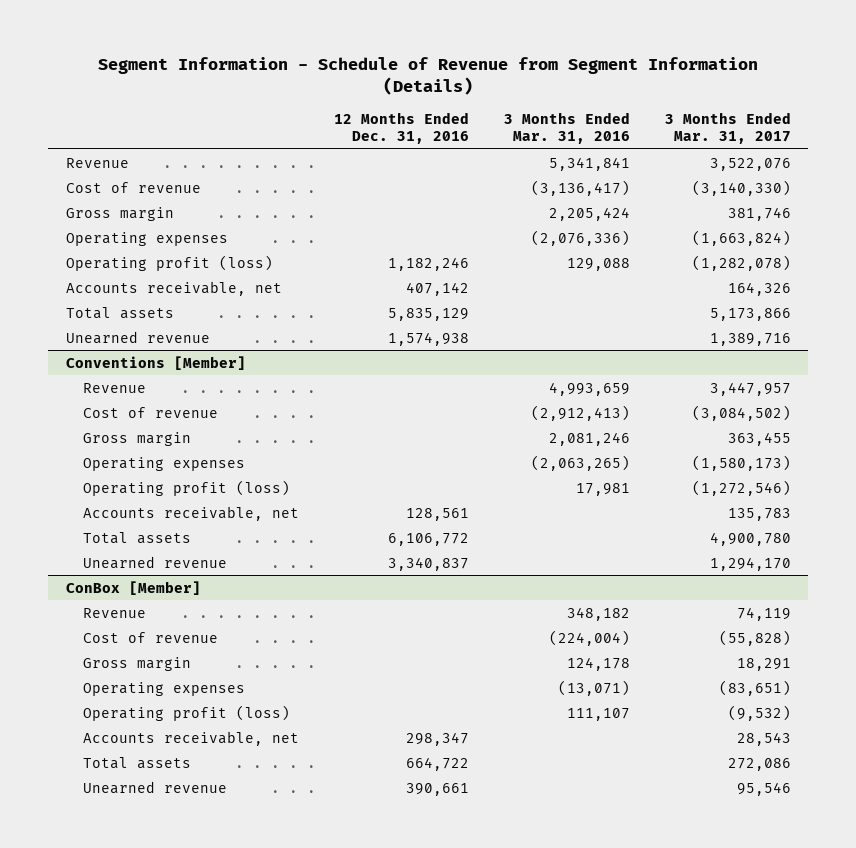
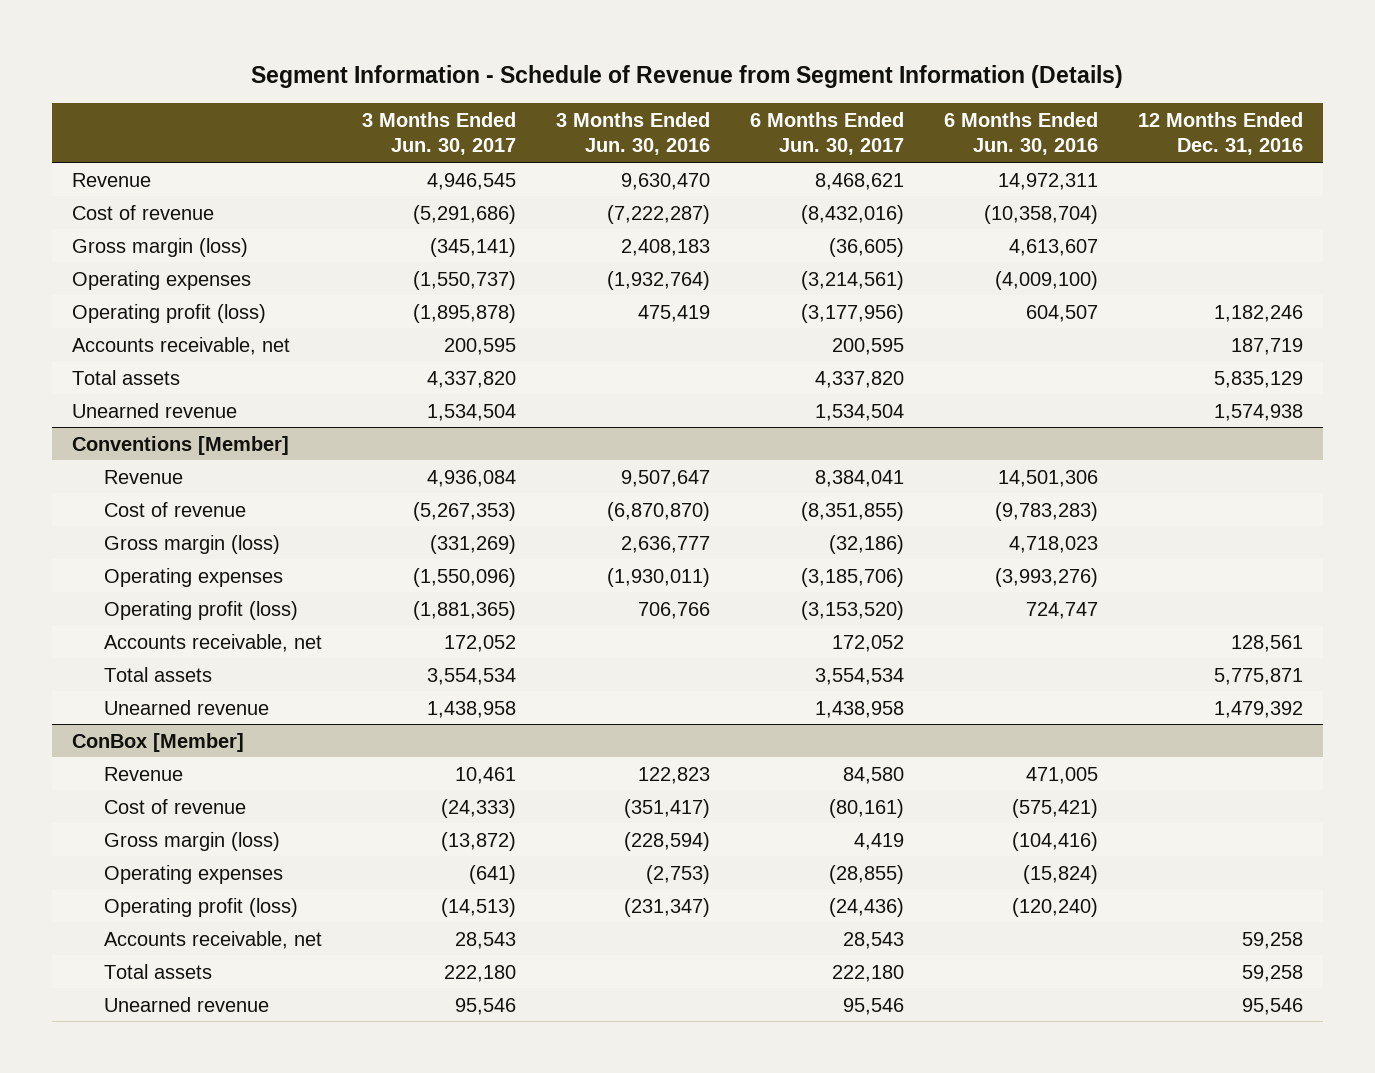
[503,112,630,144] 3 Months Ended Mar. 31, 2016 -> none
[664,112,791,144] 3 Months Ended Mar. 31, 2017 -> none
none -> [361,111,516,156] 3 Months Ended Jun. 30, 2017
none -> [555,111,710,156] 3 Months Ended Jun. 30, 2016
none -> [749,111,904,156] 6 Months Ended Jun. 30, 2017
none -> [943,111,1098,156] 6 Months Ended Jun. 30, 2016
[65,206,174,221] Gross margin -> [71,237,248,257] Gross margin (loss)
[405,281,469,296] 407,142 -> [1230,337,1303,355] 187,719
[82,431,191,446] Gross margin -> [103,534,280,554] Gross margin (loss)
[387,532,469,546] 6,106,772 -> [1213,667,1303,685] 5,775,871
[387,556,469,571] 3,340,837 -> [1213,700,1303,718] 1,479,392
[82,656,191,671] Gross margin -> [103,831,280,851] Gross margin (loss)
[405,731,469,746] 298,347 -> [1241,931,1303,949] 59,258
[405,756,469,771] 664,722 -> [1241,964,1303,982] 59,258
[405,782,469,796] 390,661 -> [1241,997,1303,1015] 95,546

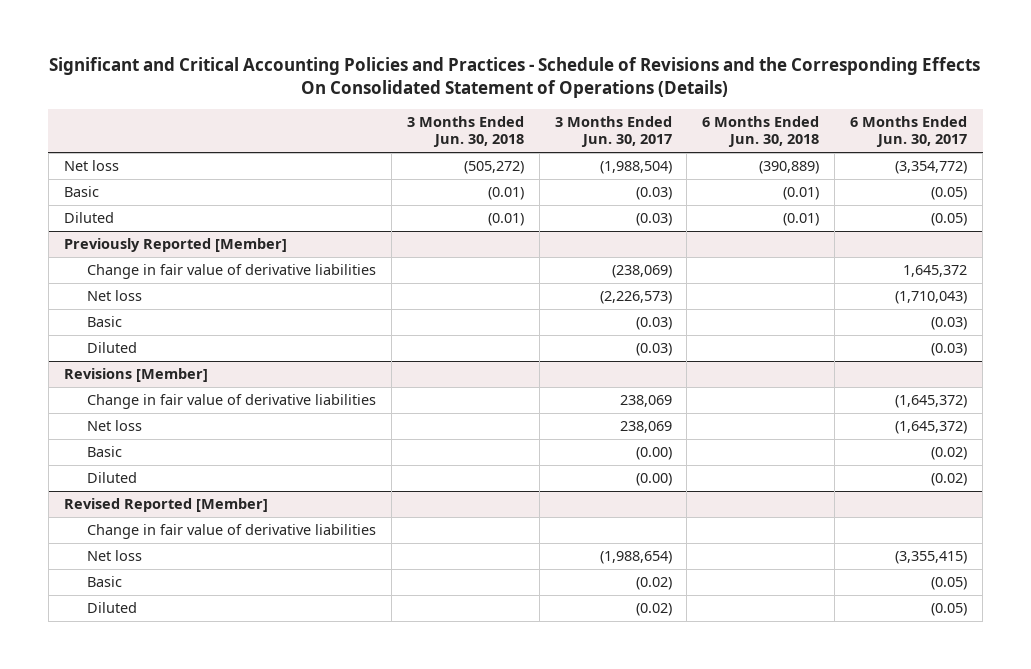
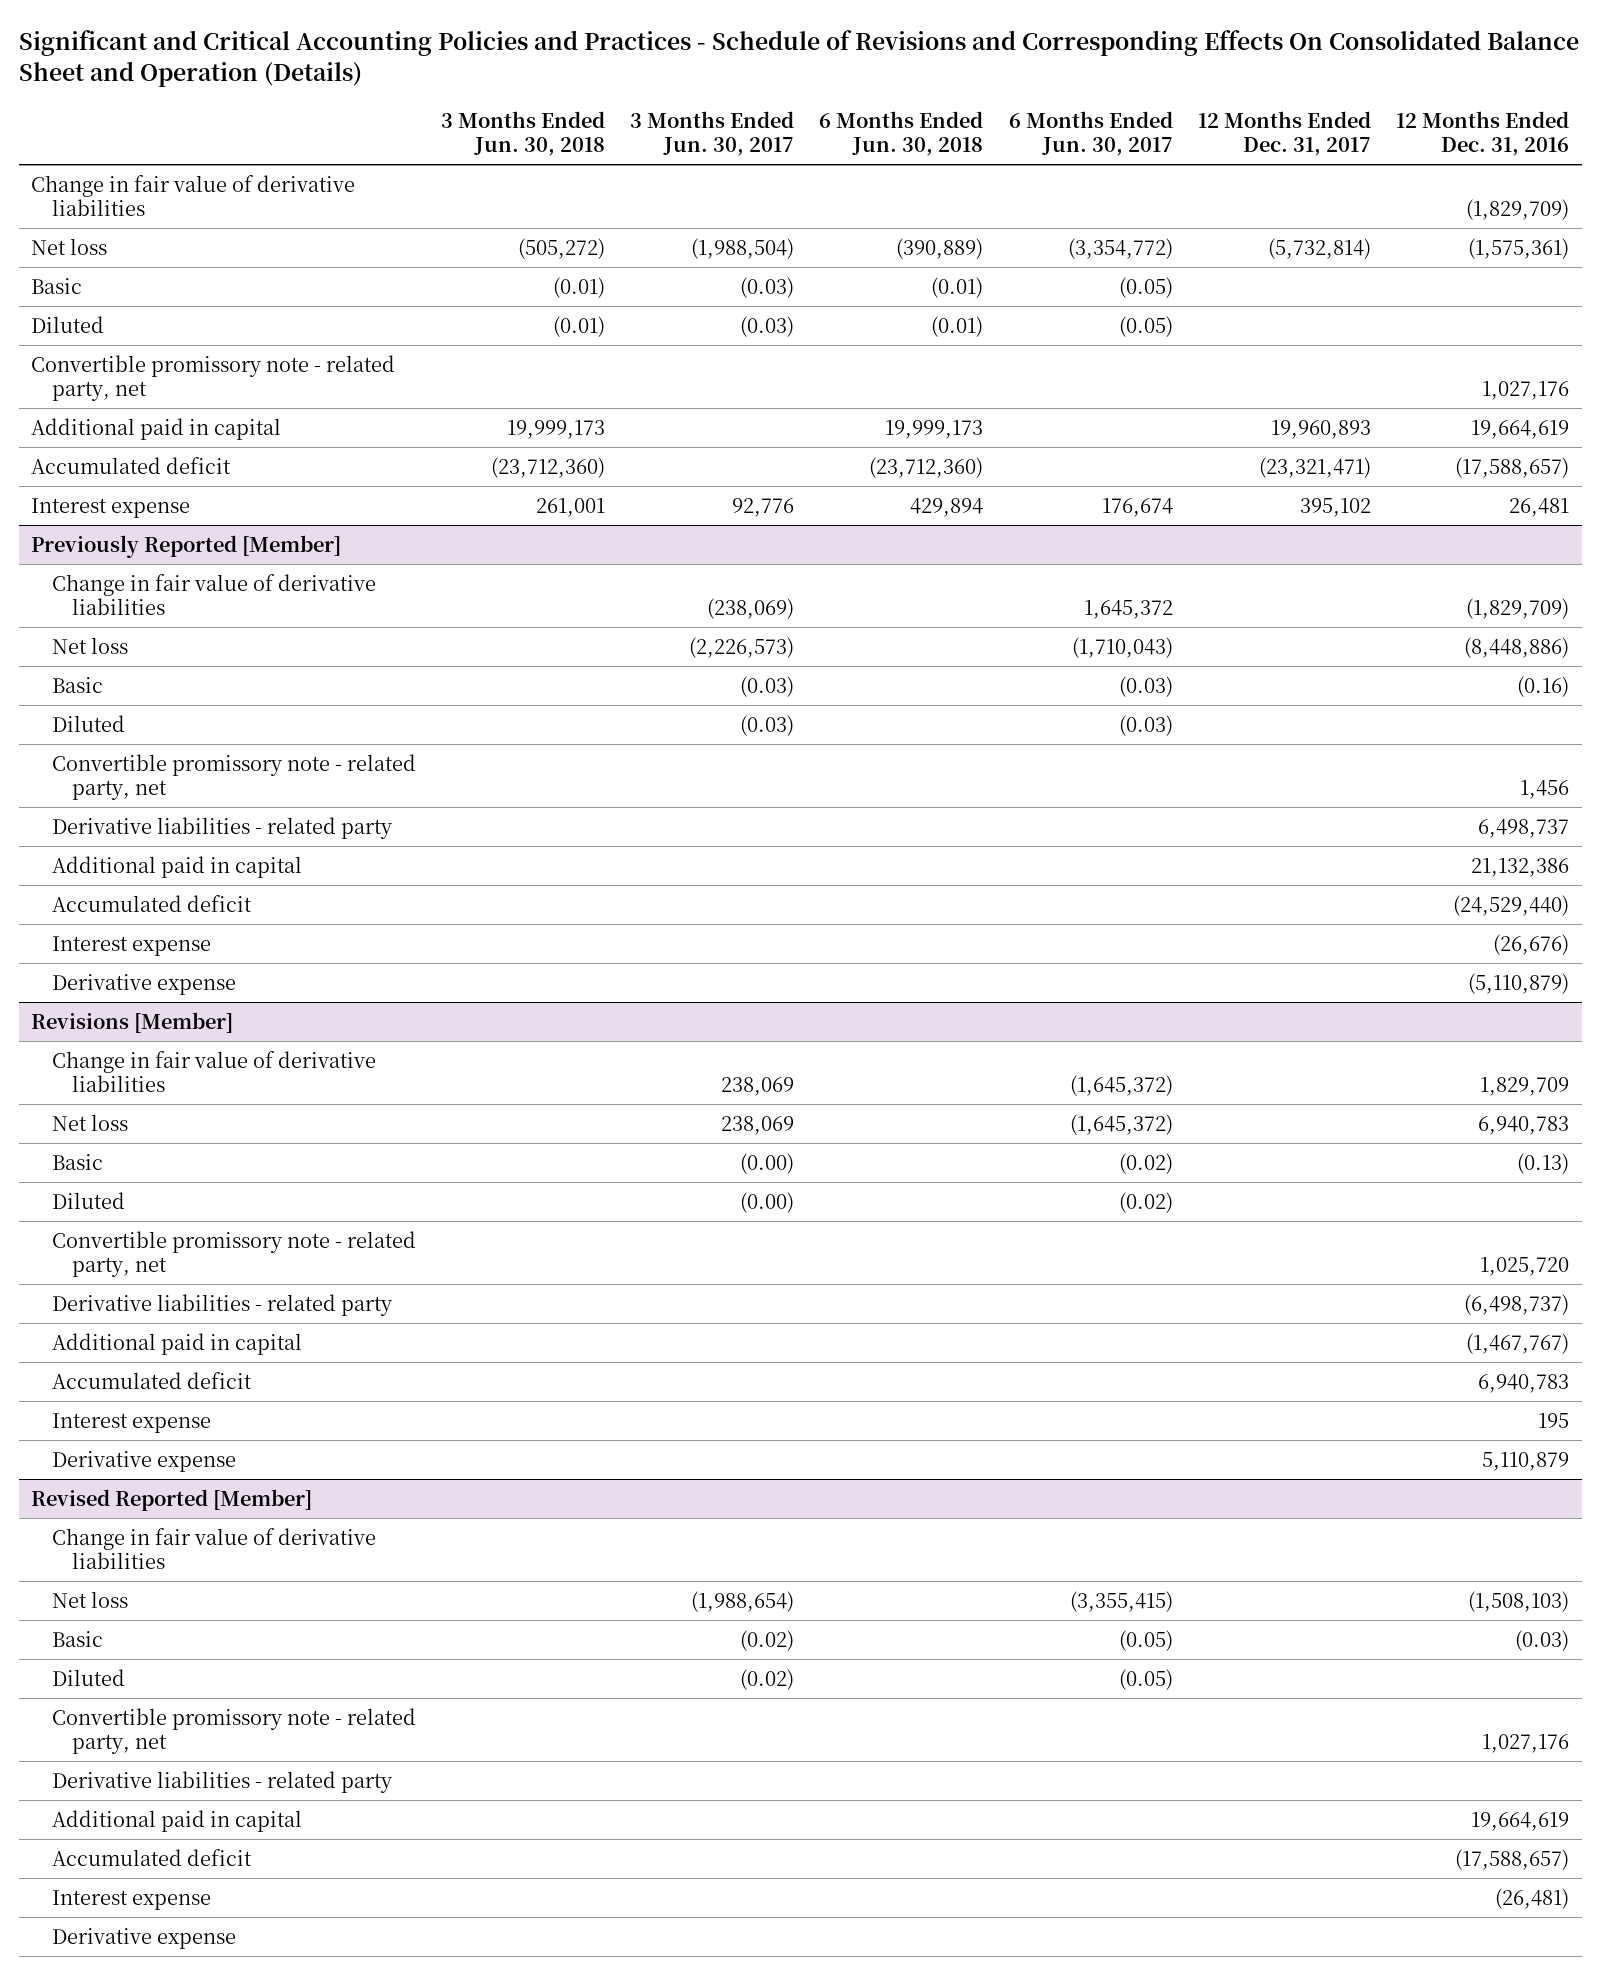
[49,57,981,98] Significant and Critical Accounting Policies and Practices - Schedule of Revisions and the Corresponding Effects On Consolidated Statement of Operations (Details) -> [18,29,1579,87] Significant and Critical Accounting Policies and Practices - Schedule of Revisions and Corresponding Effects On Consolidated Balance Sheet and Operation (Details)
none -> [1197,110,1371,156] 12 Months Ended Dec. 31, 2017
none -> [1396,110,1570,156] 12 Months Ended Dec. 31, 2016
none -> [31,175,356,216] Change in fair value of derivative liabilities
none -> [31,355,396,401] Convertible promissory note - related party, net
none -> [31,418,282,441] Additional paid in capital
none -> [31,457,232,475] Accumulated deficit
none -> [31,498,191,519] Interest expense
none -> [51,754,416,800] Convertible promissory note - related party, net
none -> [51,817,393,840] Derivative liabilities - related party
none -> [51,856,302,879] Additional paid in capital
none -> [51,895,252,913] Accumulated deficit
none -> [51,936,211,957] Interest expense
none -> [51,974,236,996] Derivative expense
none -> [51,1231,416,1277] Convertible promissory note - related party, net
none -> [51,1294,393,1317] Derivative liabilities - related party
none -> [51,1333,302,1356] Additional paid in capital
none -> [51,1372,252,1390] Accumulated deficit
none -> [51,1413,211,1434] Interest expense
none -> [51,1451,236,1473] Derivative expense
none -> [51,1708,416,1754] Convertible promissory note - related party, net
none -> [51,1771,393,1794] Derivative liabilities - related party
none -> [51,1810,302,1833] Additional paid in capital
none -> [51,1849,252,1867] Accumulated deficit
none -> [51,1890,211,1911] Interest expense
none -> [51,1928,236,1950] Derivative expense

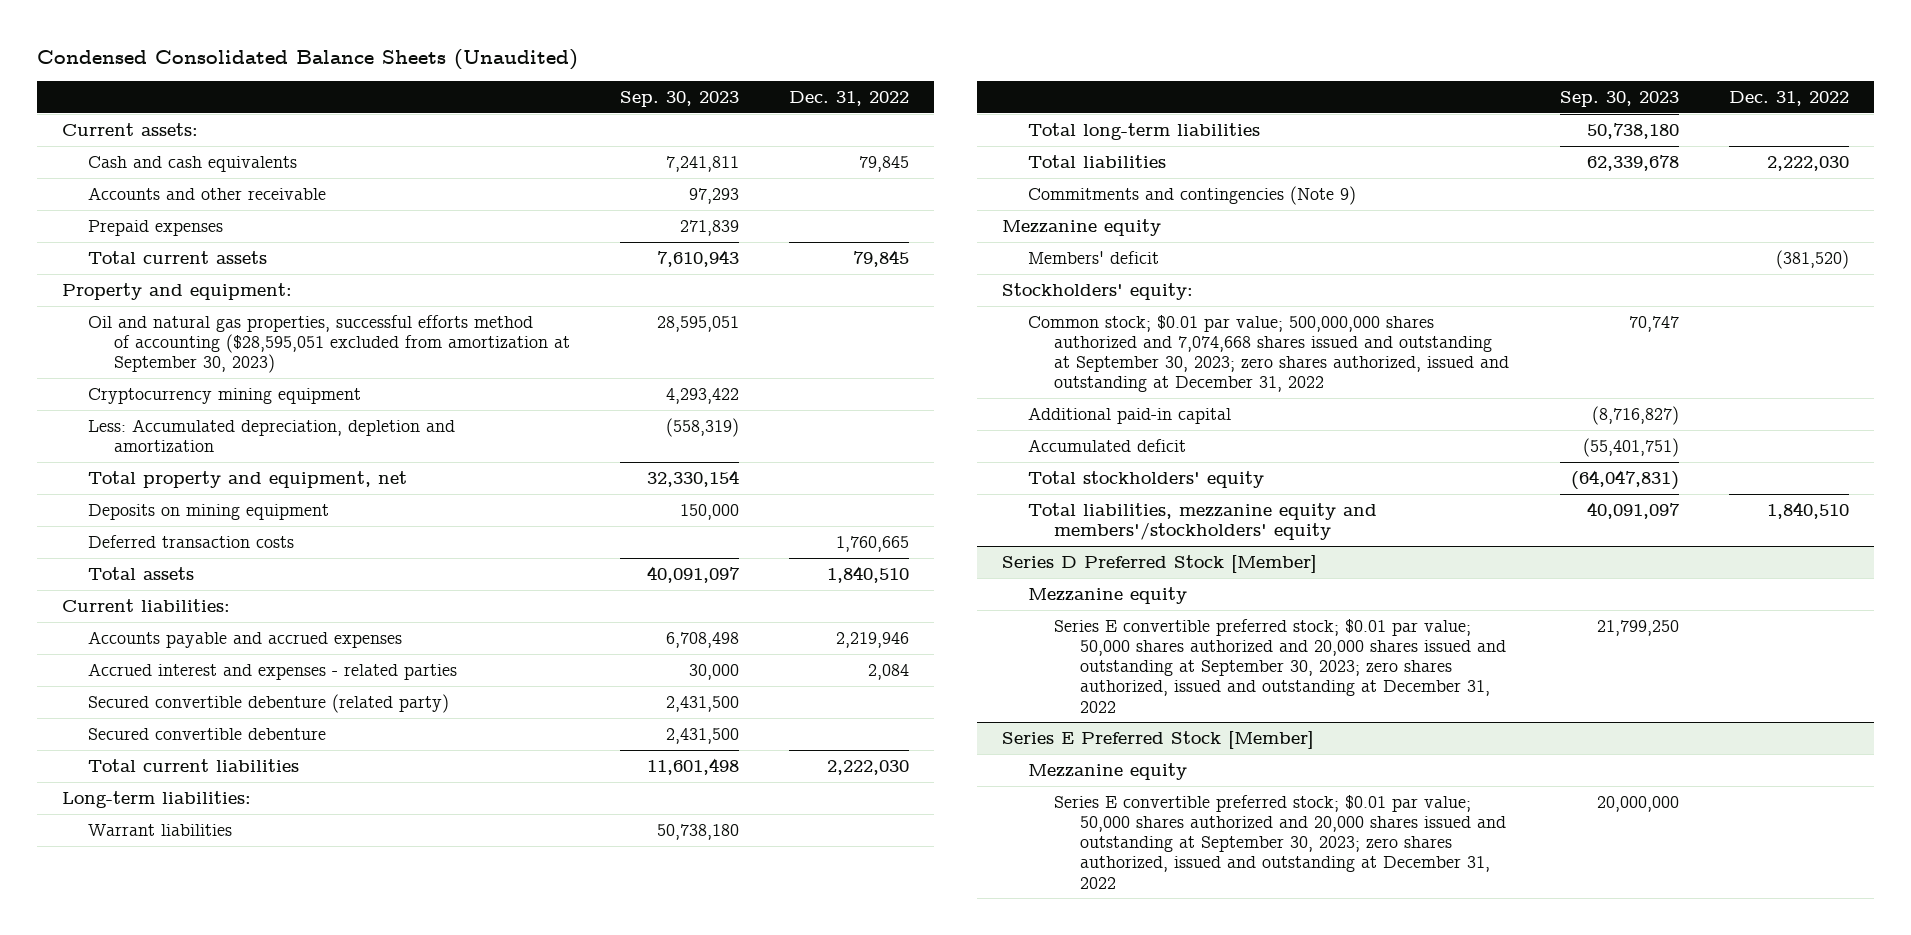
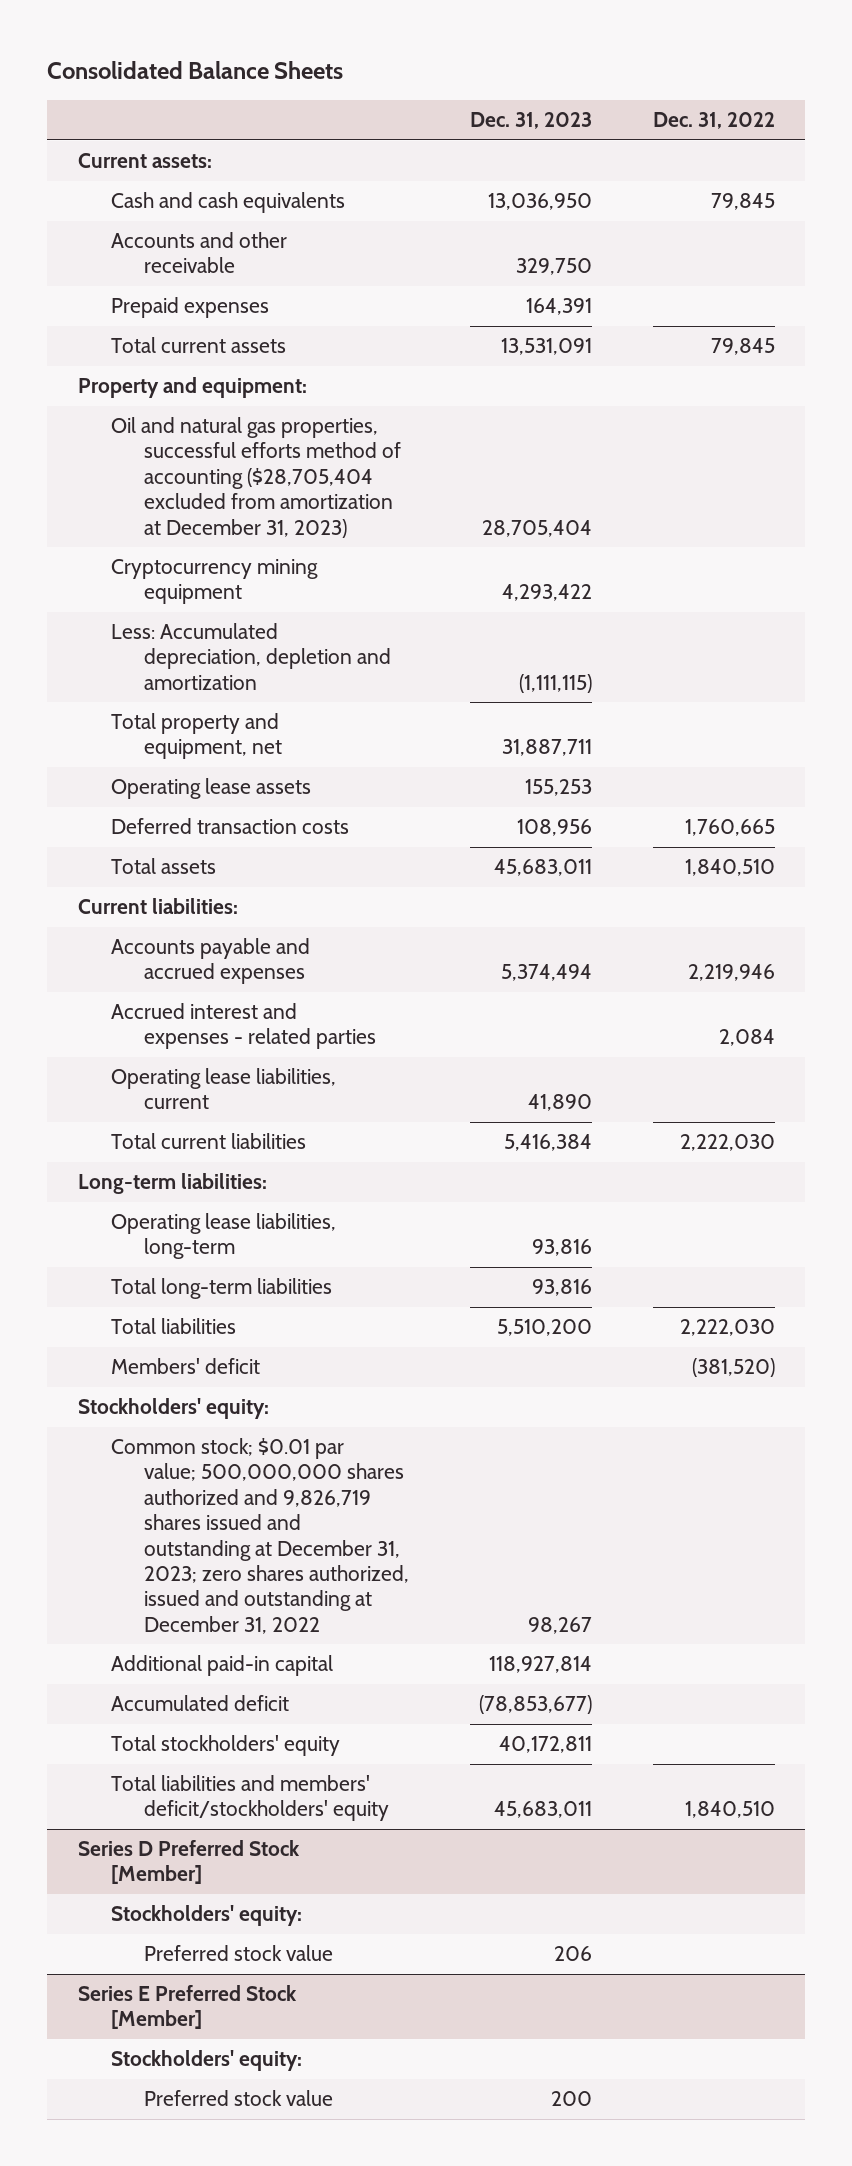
[37,48,579,70] Condensed Consolidated Balance Sheets (Unaudited) -> [46,61,343,80] Consolidated Balance Sheets
[620,90,740,107] Sep. 30, 2023 -> none
none -> [469,112,592,130] Dec. 31, 2023
[88,314,571,374] Oil and natural gas properties, successful efforts method of accounting ($28,595,051 excluded from amortization at September 30, 2023) -> [110,417,401,538] Oil and natural gas properties, successful efforts method of accounting ($28,705,404 excluded from amortization at December 31, 2023)
[88,503,330,520] Deposits on mining equipment -> none
none -> [110,778,311,800] Operating lease assets
[88,693,450,713] Secured convertible debenture (related party) -> none
[88,727,327,740] Secured convertible debenture -> none
none -> [110,1068,336,1110] Operating lease liabilities, current
[88,823,233,836] Warrant liabilities -> none
none -> [110,1213,336,1260] Operating lease liabilities, long-term
[1028,185,1357,205] Commitments and contingencies (Note 9) -> none
[1002,218,1162,236] Mezzanine equity -> none
[1028,314,1510,393] Common stock; $0.01 par value; 500,000,000 shares authorized and 7,074,668 shares issued and outstanding at September 30, 2023; zero shares authorized, issued and outstanding at December 31, 2022 -> [110,1438,409,1634] Common stock; $0.01 par value; 500,000,000 shares authorized and 9,826,719 shares issued and outstanding at December 31, 2023; zero shares authorized, issued and outstanding at December 31, 2022
[1028,502,1378,540] Total liabilities, mezzanine equity and members'/stockholders' equity -> [110,1775,389,1822] Total liabilities and members' deficit/stockholders' equity
[1028,586,1188,604] Mezzanine equity -> none
[1054,618,1507,713] Series E convertible preferred stock; $0.01 par value; 50,000 shares authorized and 20,000 shares issued and outstanding at September 30, 2023; zero shares authorized, issued and outstanding at December 31, 2022 -> none
none -> [110,1905,302,1927] Stockholders' equity:
none -> [143,1945,333,1962] Preferred stock value
[1028,762,1188,780] Mezzanine equity -> none
[1054,794,1507,889] Series E convertible preferred stock; $0.01 par value; 50,000 shares authorized and 20,000 shares issued and outstanding at September 30, 2023; zero shares authorized, issued and outstanding at December 31, 2022 -> none
none -> [110,2050,302,2072] Stockholders' equity:
none -> [143,2090,333,2107] Preferred stock value

